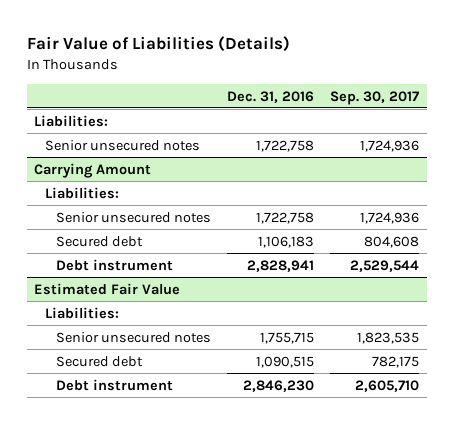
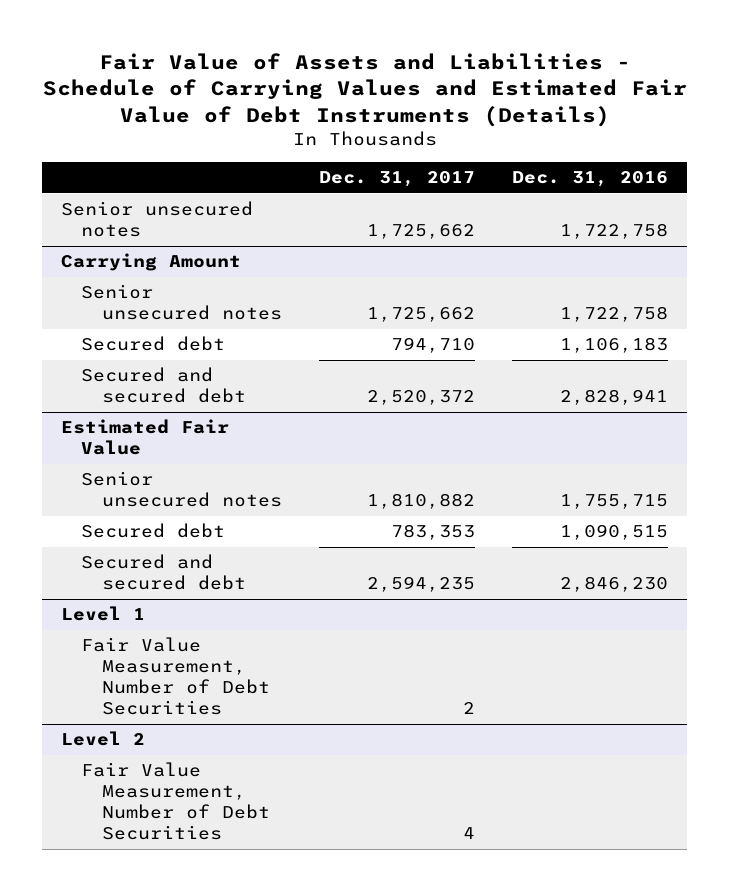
[26,36,290,53] Fair Value of Liabilities (Details) -> [42,52,687,127] Fair Value of Assets and Liabilities - Schedule of Carrying Values and Estimated Fair Value of Debt Instruments (Details)
[330,90,420,105] Sep. 30, 2017 -> none
none -> [319,171,476,188] Dec. 31, 2017
[34,114,109,127] Liabilities: -> none
[45,186,120,199] Liabilities: -> none
[56,258,174,271] Debt instrument -> [81,367,246,404] Secured and secured debt
[45,306,120,319] Liabilities: -> none
[56,378,174,391] Debt instrument -> [81,554,246,591] Secured and secured debt
none -> [60,606,145,622] Level 1
none -> [81,637,270,716] Fair Value Measurement, Number of Debt Securities
none -> [60,731,145,747] Level 2
none -> [81,762,270,841] Fair Value Measurement, Number of Debt Securities

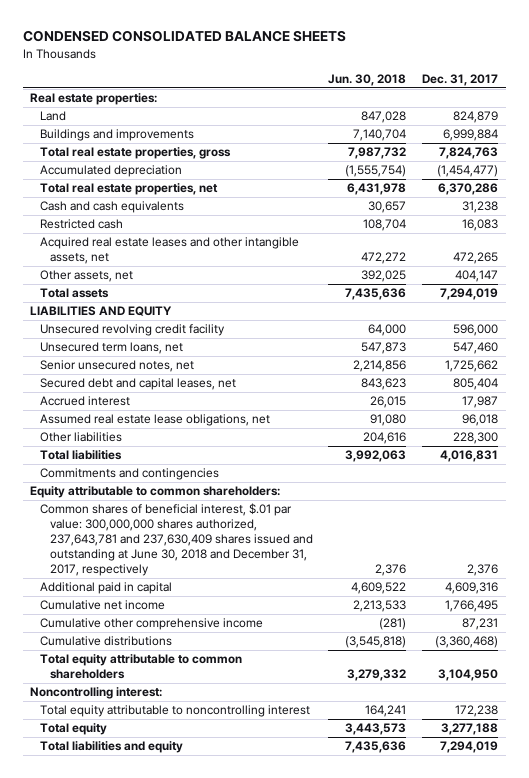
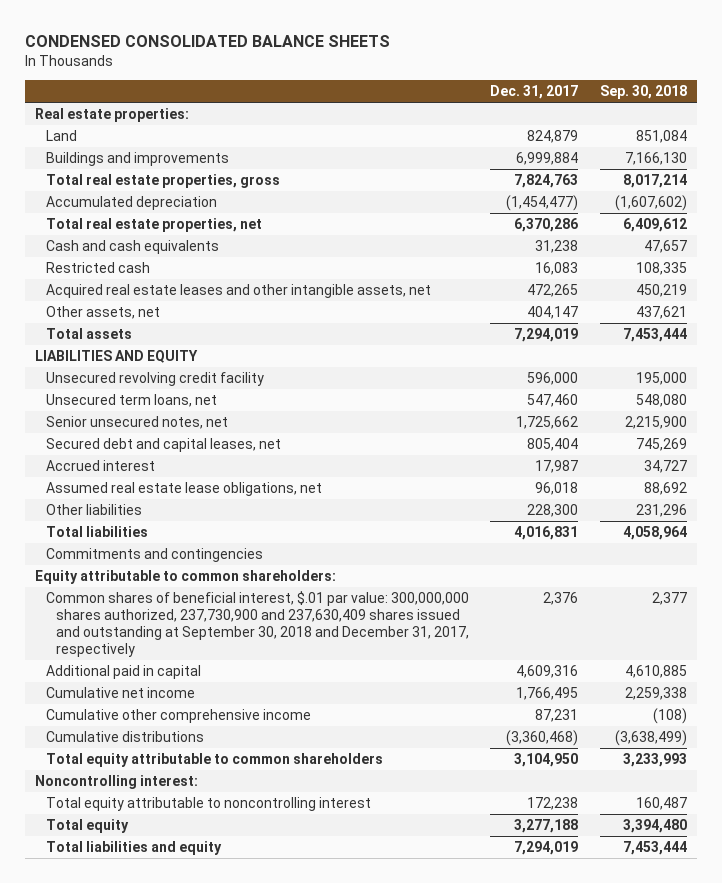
[328,74,407,87] Jun. 30, 2018 -> none
none -> [599,84,687,99] Sep. 30, 2018
[40,503,313,577] Common shares of beneficial interest, $.01 par value: 300,000,000 shares authorized, 237,643,781 and 237,630,409 shares issued and outstanding at June 30, 2018 and December 31, 2017, respectively -> [45,591,470,657] Common shares of beneficial interest, $.01 par value: 300,000,000 shares authorized, 237,730,900 and 237,630,409 shares issued and outstanding at September 30, 2018 and December 31, 2017, respectively

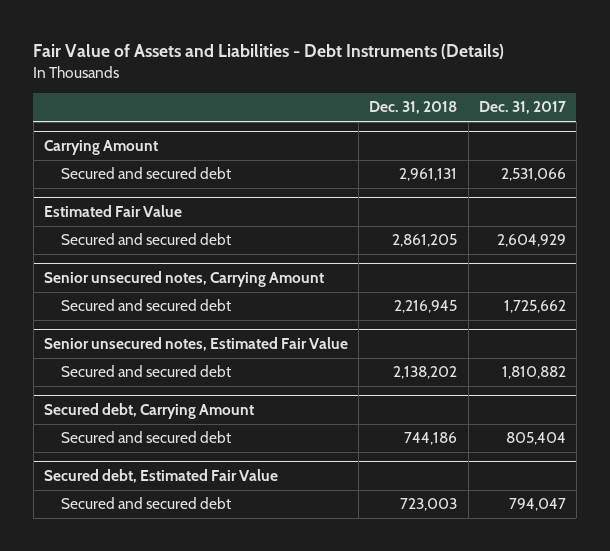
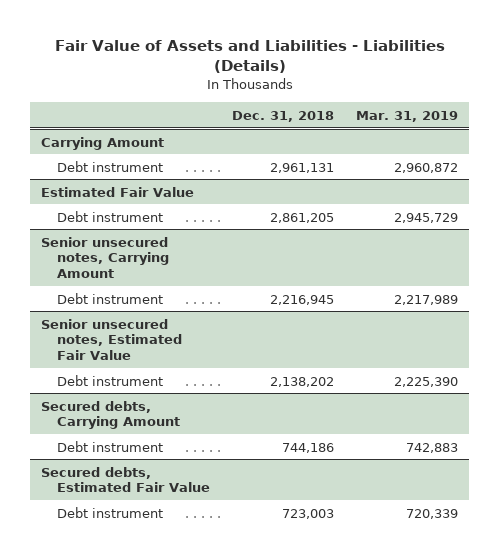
[33,44,505,60] Fair Value of Assets and Liabilities - Debt Instruments (Details) -> [54,39,445,74] Fair Value of Assets and Liabilities - Liabilities (Details)
[478,101,566,115] Dec. 31, 2017 -> none
none -> [355,110,458,122] Mar. 31, 2019
[61,167,232,180] Secured and secured debt -> [56,160,163,172] Debt instrument
[61,233,232,246] Secured and secured debt -> [56,210,163,222] Debt instrument
[61,299,232,312] Secured and secured debt -> [56,292,163,304] Debt instrument
[61,365,232,378] Secured and secured debt -> [56,374,163,386] Debt instrument
[44,403,255,420] Secured debt, Carrying Amount -> [41,400,180,430] Secured debts, Carrying Amount
[61,431,232,444] Secured and secured debt -> [56,440,163,452] Debt instrument
[44,469,279,484] Secured debt, Estimated Fair Value -> [41,466,210,493] Secured debts, Estimated Fair Value
[61,497,232,510] Secured and secured debt -> [56,506,163,518] Debt instrument

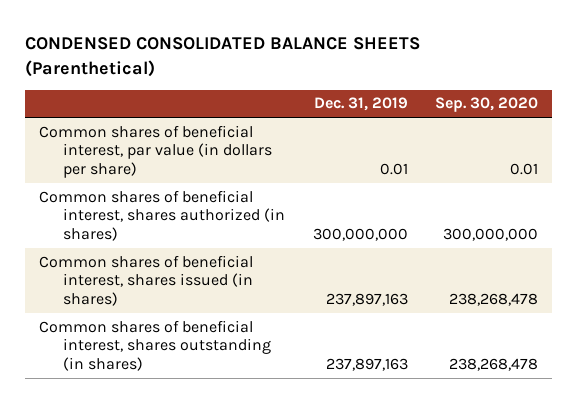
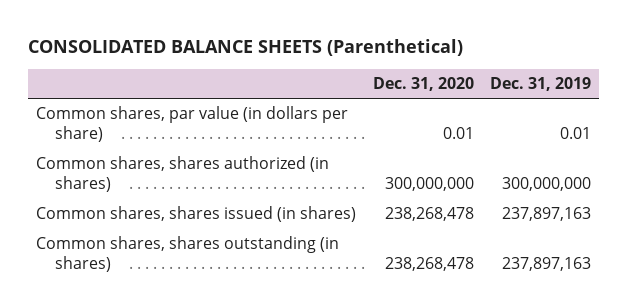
[24,37,420,77] CONDENSED CONSOLIDATED BALANCE SHEETS (Parenthetical) -> [28,38,464,56] CONSOLIDATED BALANCE SHEETS (Parenthetical)
[435,97,539,113] Sep. 30, 2020 -> none
none -> [372,76,474,91] Dec. 31, 2020
[38,124,272,178] Common shares of beneficial interest, par value (in dollars per share) -> [36,106,349,143] Common shares, par value (in dollars per share)
[38,189,285,241] Common shares of beneficial interest, shares authorized (in shares) -> [36,156,330,193] Common shares, shares authorized (in shares)
[38,254,253,306] Common shares of beneficial interest, shares issued (in shares) -> [36,206,357,223] Common shares, shares issued (in shares)
[38,319,271,371] Common shares of beneficial interest, shares outstanding (in shares) -> [36,236,340,273] Common shares, shares outstanding (in shares)

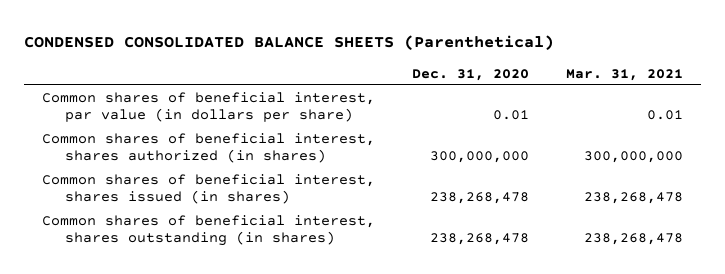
[28,38,464,56] CONSOLIDATED BALANCE SHEETS (Parenthetical) -> [23,34,554,50] CONDENSED CONSOLIDATED BALANCE SHEETS (Parenthetical)
[489,76,591,91] Dec. 31, 2019 -> none
none -> [565,68,683,81] Mar. 31, 2021
[36,106,349,143] Common shares, par value (in dollars per share) -> [41,92,375,123] Common shares of beneficial interest, par value (in dollars per share)
[36,156,330,193] Common shares, shares authorized (in shares) -> [41,133,375,164] Common shares of beneficial interest, shares authorized (in shares)
[36,206,357,223] Common shares, shares issued (in shares) -> [41,174,375,205] Common shares of beneficial interest, shares issued (in shares)
[36,236,340,273] Common shares, shares outstanding (in shares) -> [41,215,375,247] Common shares of beneficial interest, shares outstanding (in shares)

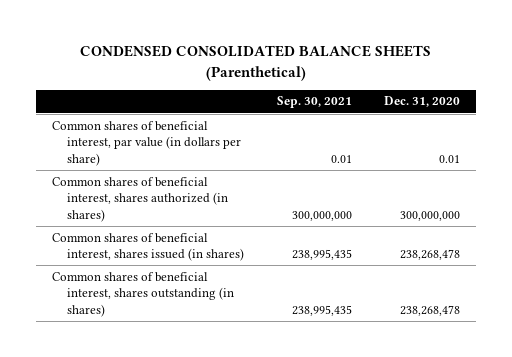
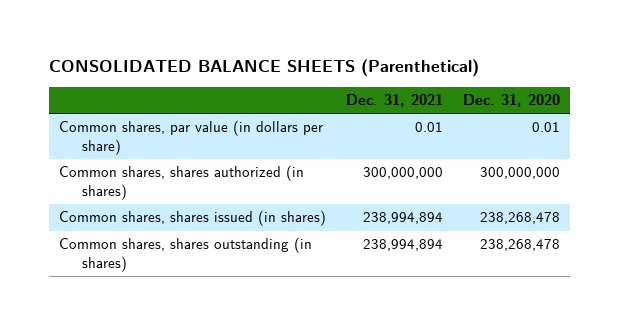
[80,45,432,81] CONDENSED CONSOLIDATED BALANCE SHEETS (Parenthetical) -> [48,58,479,77] CONSOLIDATED BALANCE SHEETS (Parenthetical)
[276,96,352,109] Sep. 30, 2021 -> none
none -> [346,94,444,108] Dec. 31, 2021
[52,120,242,166] Common shares of beneficial interest, par value (in dollars per share) -> [59,120,324,155] Common shares, par value (in dollars per share)
[52,176,229,222] Common shares of beneficial interest, shares authorized (in shares) -> [59,165,305,200] Common shares, shares authorized (in shares)
[52,232,245,262] Common shares of beneficial interest, shares issued (in shares) -> [59,210,327,227] Common shares, shares issued (in shares)
[52,271,235,317] Common shares of beneficial interest, shares outstanding (in shares) -> [59,237,313,272] Common shares, shares outstanding (in shares)

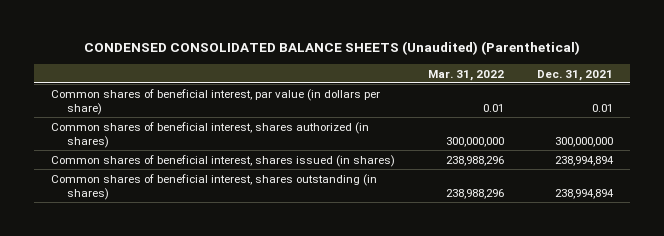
[48,58,479,77] CONSOLIDATED BALANCE SHEETS (Parenthetical) -> [84,41,581,56] CONDENSED CONSOLIDATED BALANCE SHEETS (Unaudited) (Parenthetical)
[463,94,561,108] Dec. 31, 2020 -> none
none -> [428,69,505,81] Mar. 31, 2022
[59,120,324,155] Common shares, par value (in dollars per share) -> [50,88,380,115] Common shares of beneficial interest, par value (in dollars per share)
[59,165,305,200] Common shares, shares authorized (in shares) -> [50,121,369,148] Common shares of beneficial interest, shares authorized (in shares)
[59,210,327,227] Common shares, shares issued (in shares) -> [50,154,395,167] Common shares of beneficial interest, shares issued (in shares)
[59,237,313,272] Common shares, shares outstanding (in shares) -> [50,173,377,200] Common shares of beneficial interest, shares outstanding (in shares)

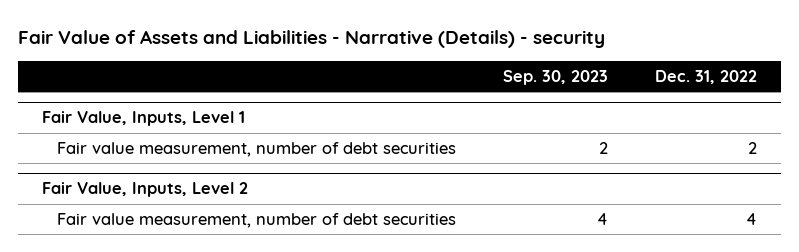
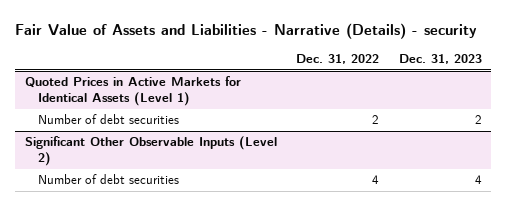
[502,70,608,86] Sep. 30, 2023 -> none
none -> [398,54,482,65] Dec. 31, 2023
[41,111,245,127] Fair Value, Inputs, Level 1 -> [24,76,241,107] Quoted Prices in Active Markets for Identical Assets (Level 1)
[56,142,456,158] Fair value measurement, number of debt securities -> [38,114,180,125] Number of debt securities
[41,182,248,198] Fair Value, Inputs, Level 2 -> [24,136,277,167] Significant Other Observable Inputs (Level 2)
[56,213,456,229] Fair value measurement, number of debt securities -> [38,174,180,185] Number of debt securities

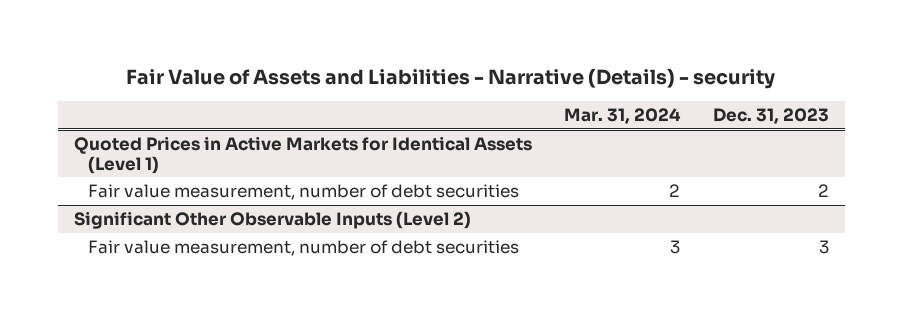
[296,54,380,65] Dec. 31, 2022 -> none
none -> [564,108,682,125] Mar. 31, 2024
[38,114,180,125] Number of debt securities -> [87,183,519,200] Fair value measurement, number of debt securities
[38,174,180,185] Number of debt securities -> [87,239,519,256] Fair value measurement, number of debt securities
[474,175,482,185] 4 -> [818,239,829,254] 3

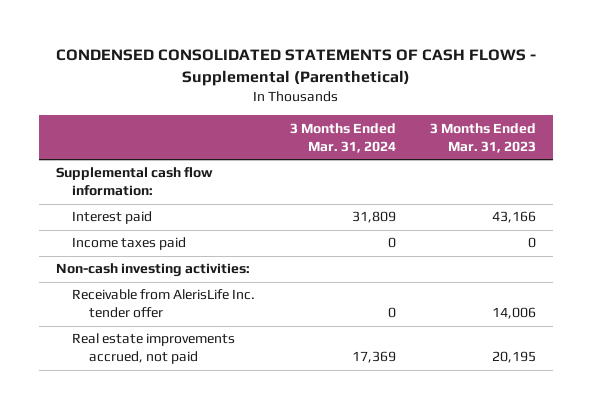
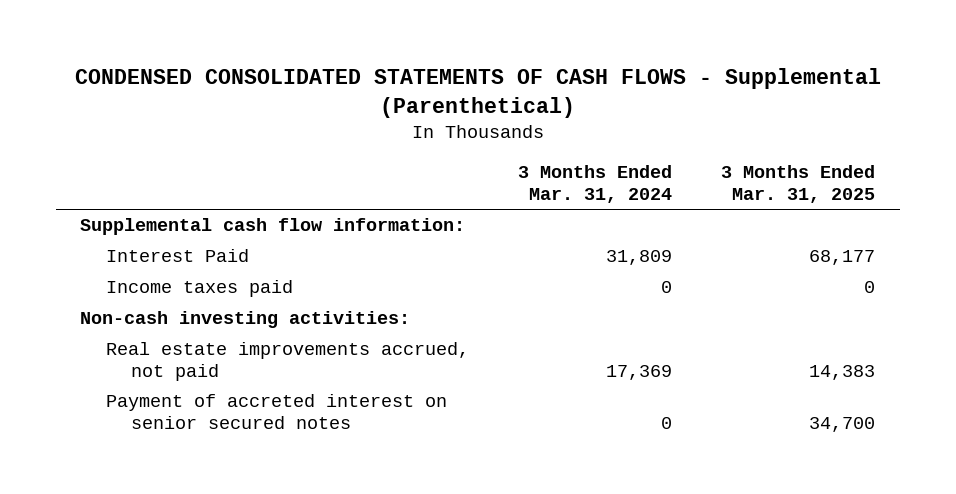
[430,122,537,153] 3 Months Ended Mar. 31, 2023 -> none
none -> [721,165,876,203] 3 Months Ended Mar. 31, 2025
[72,211,153,225] Interest paid -> [105,249,249,263] Interest Paid
[72,289,256,319] Receivable from AlerisLife Inc. tender offer -> none
none -> [105,394,447,430] Payment of accreted interest on senior secured notes

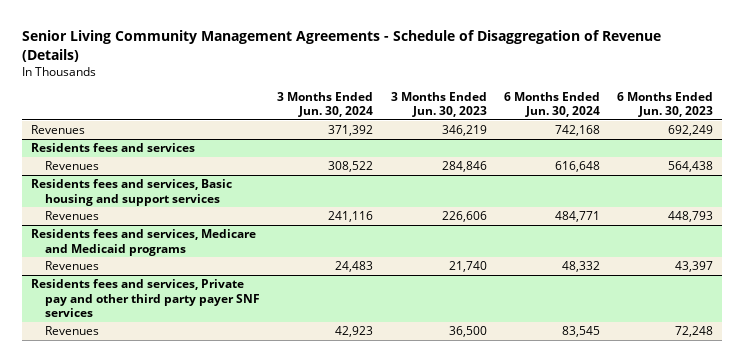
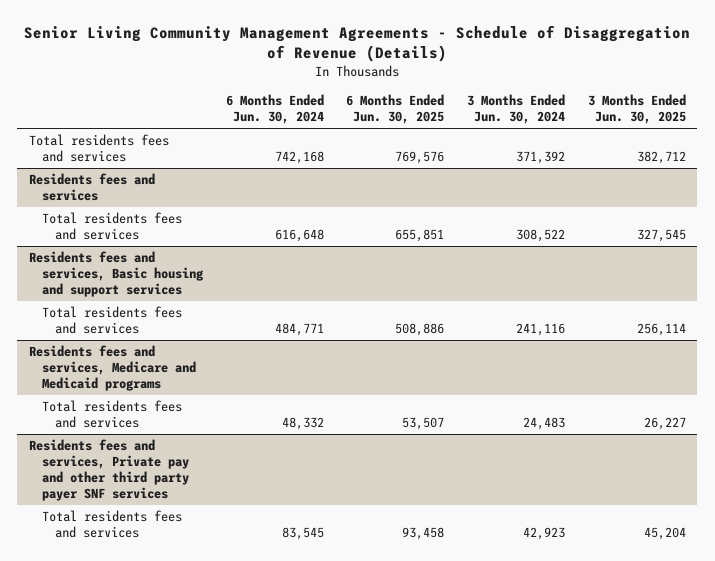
[390,91,487,118] 3 Months Ended Jun. 30, 2023 -> none
[616,91,713,118] 6 Months Ended Jun. 30, 2023 -> none
none -> [346,94,445,125] 6 Months Ended Jun. 30, 2025
none -> [588,94,687,125] 3 Months Ended Jun. 30, 2025
[30,125,85,135] Revenues -> [28,134,169,163] Total residents fees and services
[45,161,100,171] Revenues -> [41,212,182,241] Total residents fees and services
[45,211,100,221] Revenues -> [41,306,182,335] Total residents fees and services
[45,261,100,271] Revenues -> [41,400,182,429] Total residents fees and services
[45,326,100,336] Revenues -> [41,510,182,539] Total residents fees and services

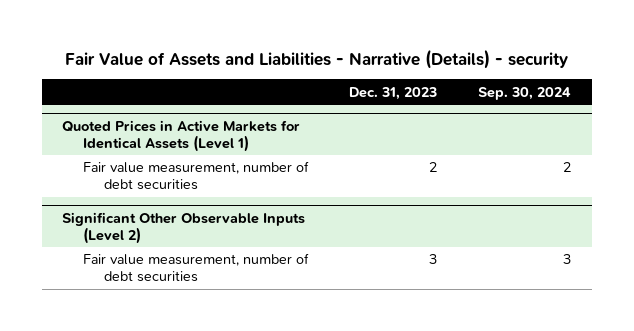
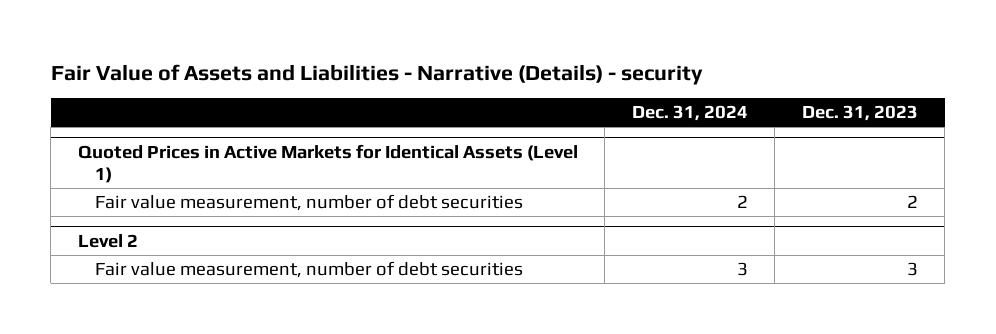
[478,86,572,100] Sep. 30, 2024 -> none
none -> [631,105,748,122] Dec. 31, 2024
[62,211,306,244] Significant Other Observable Inputs (Level 2) -> [77,233,138,248] Level 2

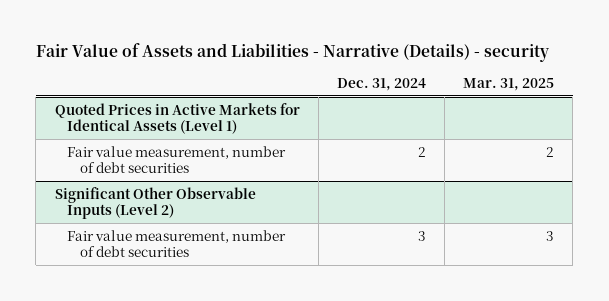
[801,105,918,122] Dec. 31, 2023 -> none
none -> [463,77,555,91] Mar. 31, 2025
[77,233,138,248] Level 2 -> [54,186,256,220] Significant Other Observable Inputs (Level 2)

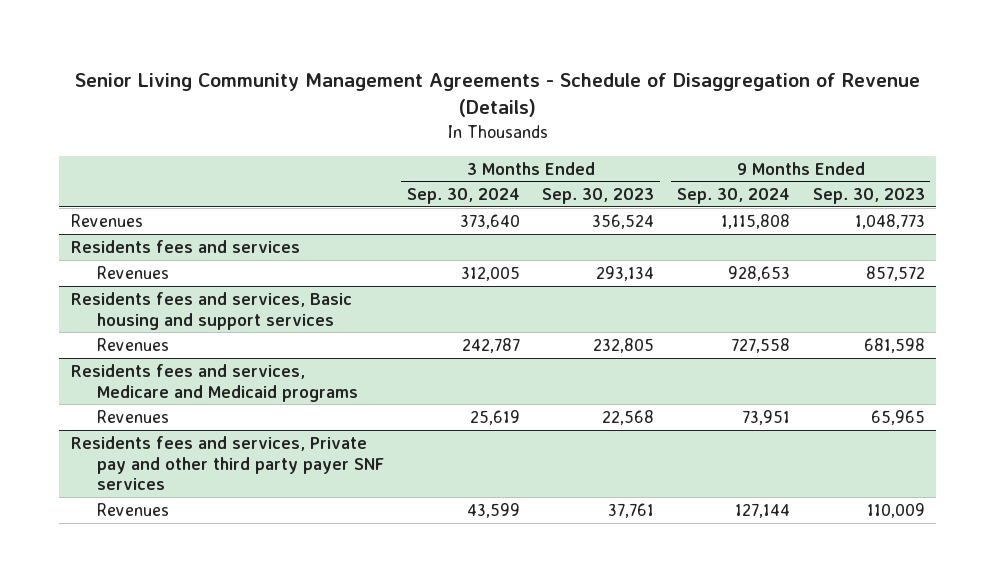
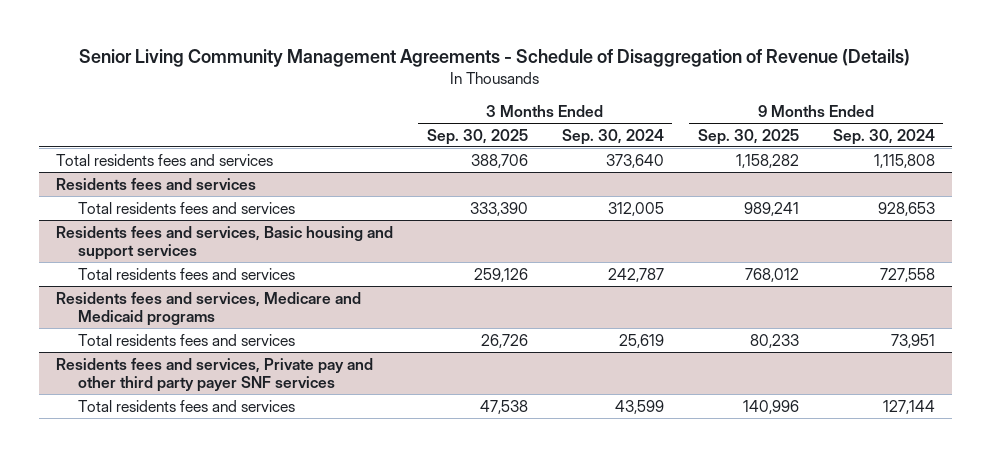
[542,188,655,205] Sep. 30, 2023 -> none
[812,188,925,205] Sep. 30, 2023 -> none
none -> [426,128,528,145] Sep. 30, 2025
none -> [697,128,799,145] Sep. 30, 2025
[70,213,143,227] Revenues -> [55,153,273,166] Total residents fees and services
[97,265,170,279] Revenues -> [77,201,295,214] Total residents fees and services
[97,337,170,351] Revenues -> [77,267,295,280] Total residents fees and services
[97,409,170,423] Revenues -> [77,333,295,346] Total residents fees and services
[97,502,170,516] Revenues -> [77,399,295,412] Total residents fees and services

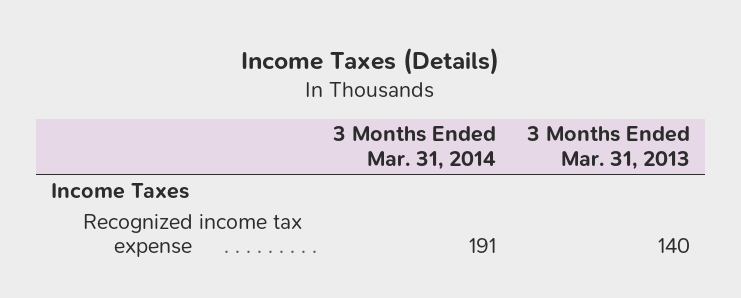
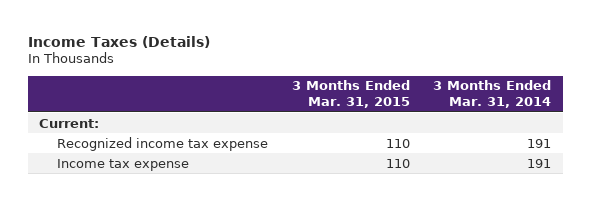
[525,126,690,170] 3 Months Ended Mar. 31, 2013 -> none
none -> [291,80,410,109] 3 Months Ended Mar. 31, 2015
[51,182,190,199] Income Taxes -> none
none -> [39,118,100,128] Current:
none -> [57,158,190,171] Income tax expense

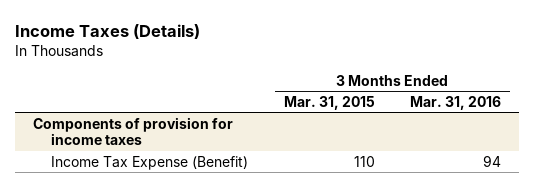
[432,80,551,109] 3 Months Ended Mar. 31, 2014 -> none
none -> [410,95,502,110] Mar. 31, 2016
[39,118,100,128] Current: -> none
[57,136,269,151] Recognized income tax expense -> none
none -> [32,116,233,146] Components of provision for income taxes
[57,158,190,171] Income tax expense -> [51,155,249,170] Income Tax Expense (Benefit)

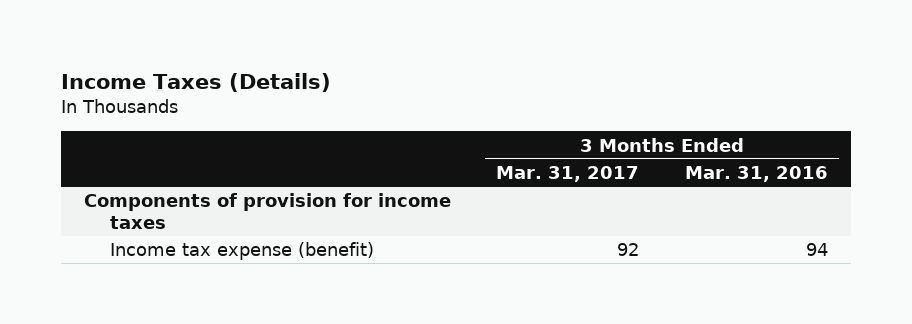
[283,95,375,110] Mar. 31, 2015 -> none
none -> [496,165,640,182] Mar. 31, 2017
[51,155,249,170] Income Tax Expense (Benefit) -> [110,242,375,261] Income tax expense (benefit)

